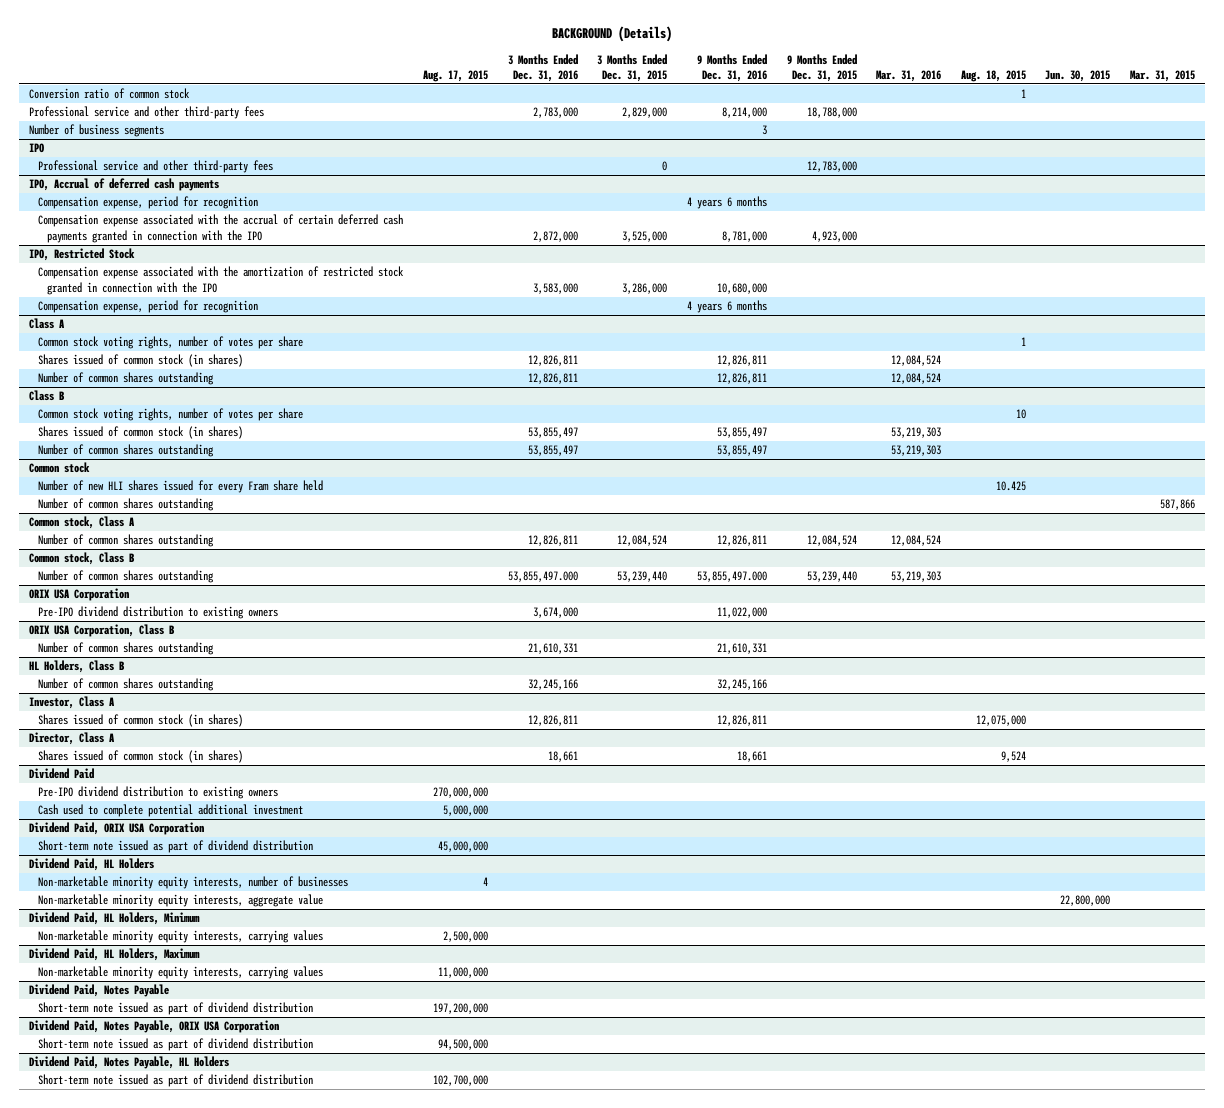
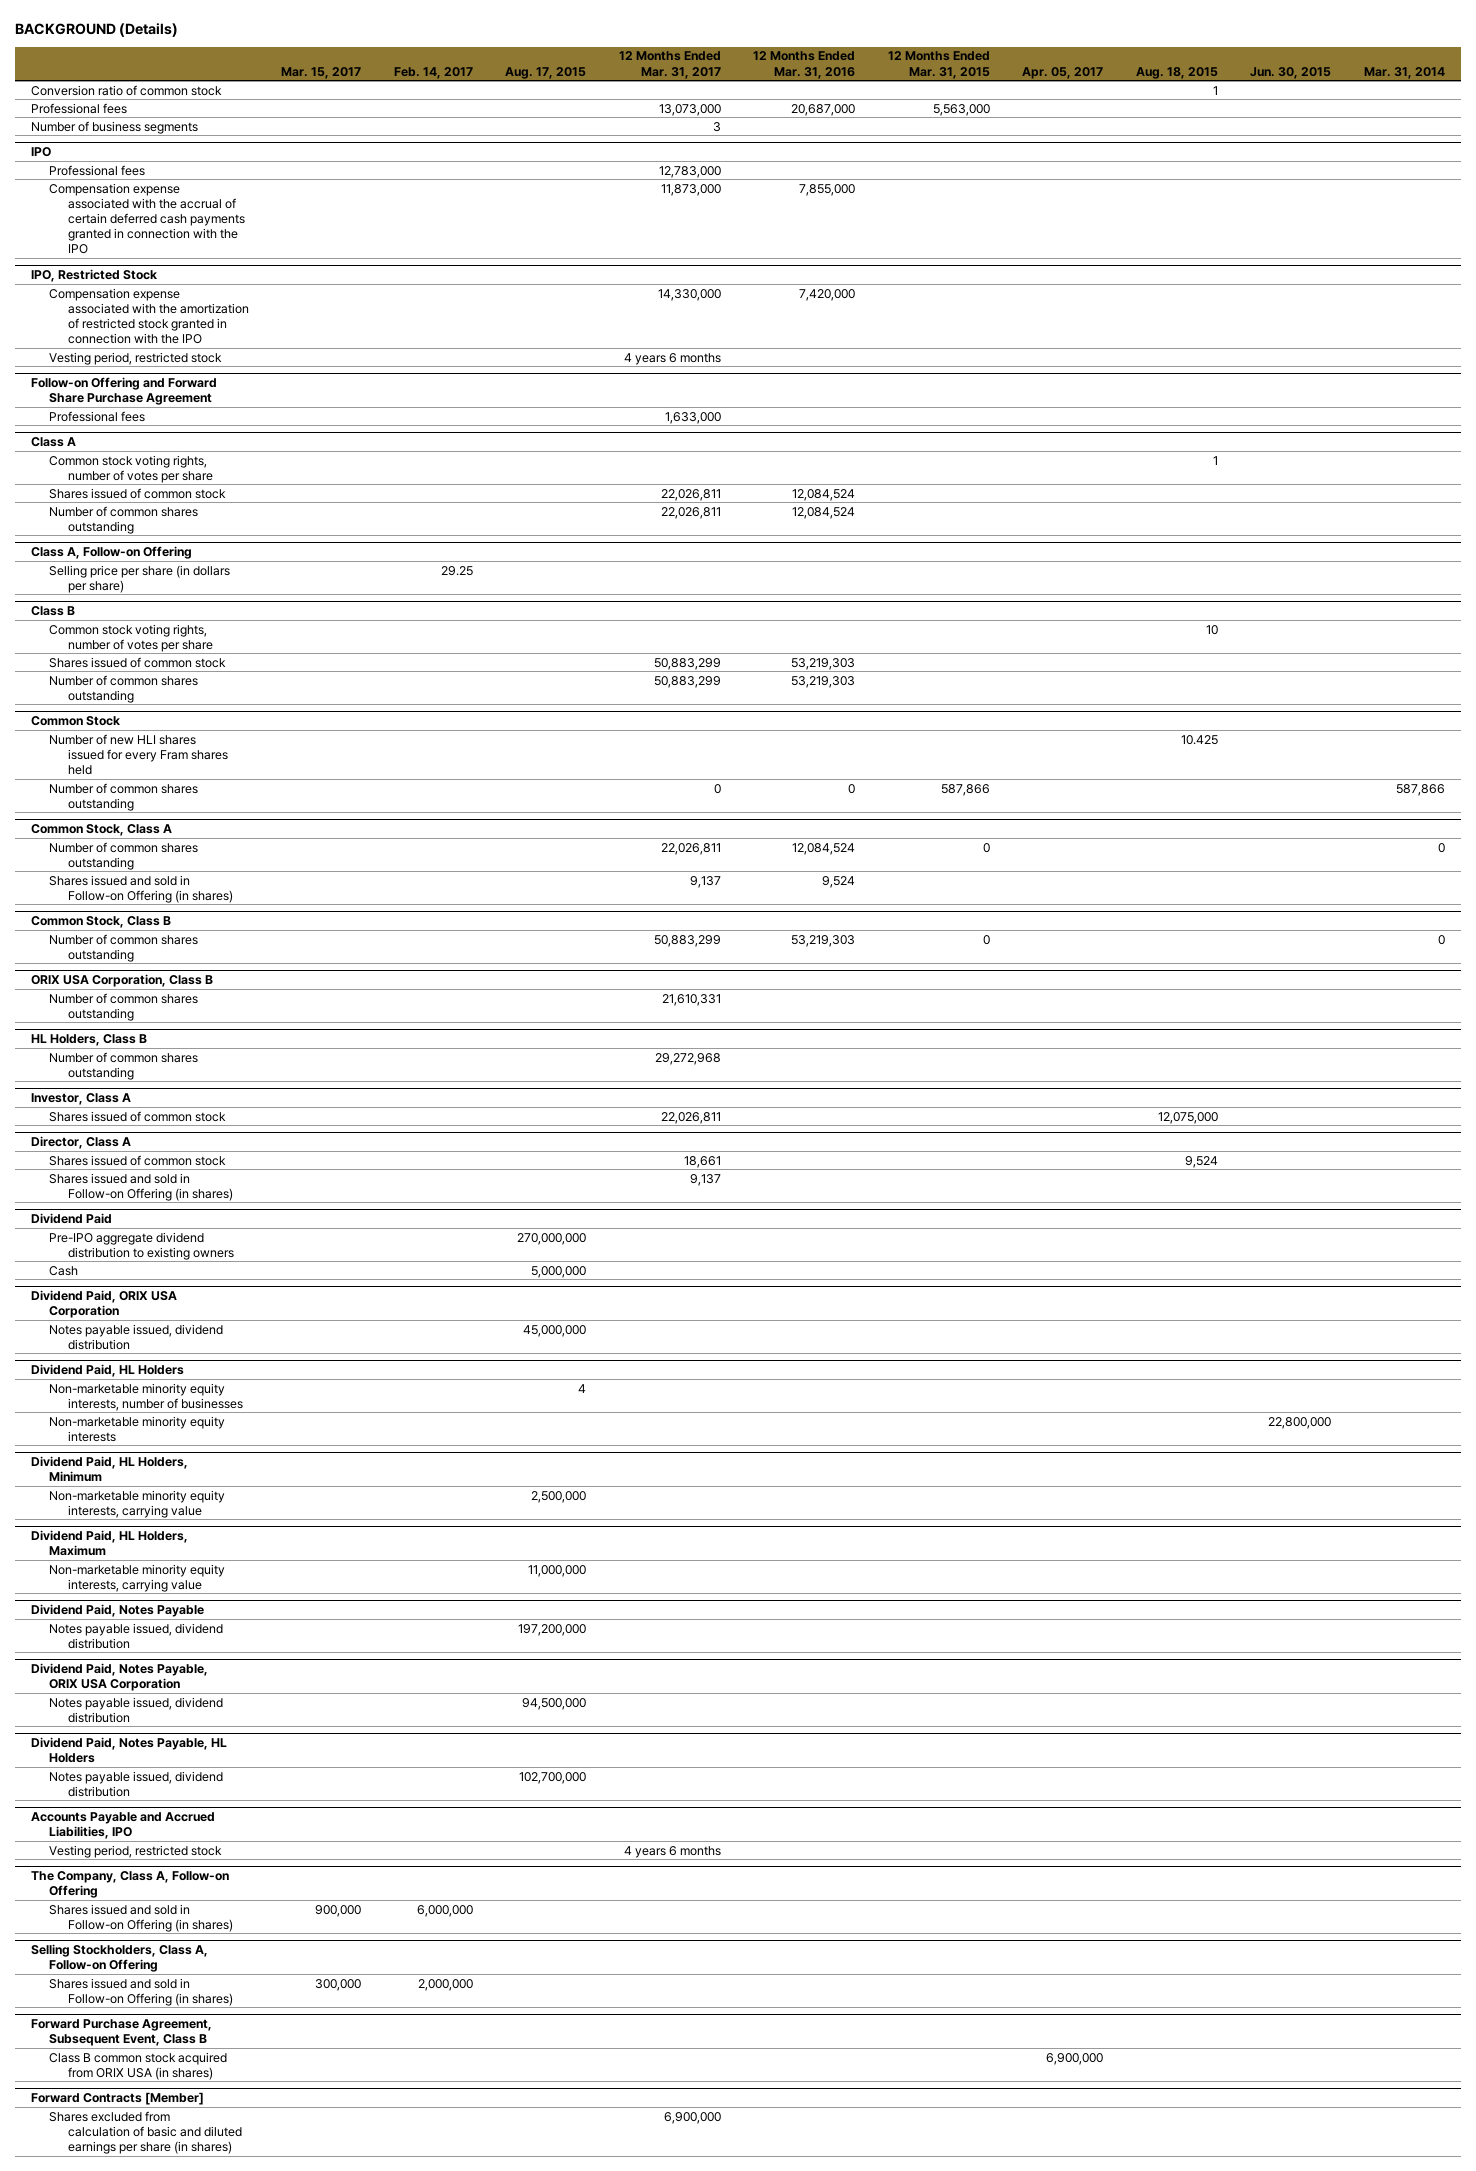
[507,53,578,82] 3 Months Ended Dec. 31, 2016 -> none
[597,53,668,82] 3 Months Ended Dec. 31, 2015 -> none
[696,53,767,82] 9 Months Ended Dec. 31, 2016 -> none
[786,53,857,82] 9 Months Ended Dec. 31, 2015 -> none
[876,69,942,82] Mar. 31, 2016 -> none
[1130,69,1196,82] Mar. 31, 2015 -> none
none -> [281,66,362,79] Mar. 15, 2017
none -> [393,66,473,79] Feb. 14, 2017
none -> [618,51,721,79] 12 Months Ended Mar. 31, 2017
none -> [753,51,856,79] 12 Months Ended Mar. 31, 2016
none -> [887,51,990,79] 12 Months Ended Mar. 31, 2015
none -> [1022,66,1104,79] Apr. 05, 2017
none -> [1364,66,1446,79] Mar. 31, 2014
[29,106,265,120] Professional service and other third-party fees -> [30,102,127,114] Professional fees
[29,178,220,192] IPO, Accrual of deferred cash payments -> none
[38,196,259,210] Compensation expense, period for recognition -> none
[38,214,404,243] Compensation expense associated with the accrual of certain deferred cash payments granted in connection with the IPO -> none
[38,160,274,174] Professional service and other third-party fees -> [49,164,146,176] Professional fees
none -> [49,182,245,255] Compensation expense associated with the accrual of certain deferred cash payments granted in connection with the IPO
[38,300,259,314] Compensation expense, period for recognition -> [49,351,223,365] Vesting period, restricted stock
none -> [30,377,217,406] Follow-on Offering and Forward Share Purchase Agreement
none -> [49,410,146,422] Professional fees
[38,354,244,368] Shares issued of common stock (in shares) -> [49,487,227,499] Shares issued of common stock
none -> [30,546,192,560] Class A, Follow-on Offering
none -> [49,564,231,593] Selling price per share (in dollars per share)
[38,426,244,440] Shares issued of common stock (in shares) -> [49,656,227,668] Shares issued of common stock
[29,462,91,474] Common stock -> [30,716,120,727] Common Stock
[38,480,324,494] Number of new HLI shares issued for every Fram share held -> [49,733,228,776] Number of new HLI shares issued for every Fram shares held
[29,516,136,530] Common stock, Class A -> [30,824,172,837] Common Stock, Class A
none -> [49,874,233,903] Shares issued and sold in Follow-on Offering (in shares)
[29,552,136,566] Common stock, Class B -> [30,916,171,929] Common Stock, Class B
[29,588,130,602] ORIX USA Corporation -> none
[38,606,279,620] Pre-IPO dividend distribution to existing owners -> none
[38,714,244,728] Shares issued of common stock (in shares) -> [49,1110,227,1122] Shares issued of common stock
[38,750,244,764] Shares issued of common stock (in shares) -> [49,1154,227,1166] Shares issued of common stock
none -> [49,1172,233,1201] Shares issued and sold in Follow-on Offering (in shares)
[38,786,279,800] Pre-IPO dividend distribution to existing owners -> [49,1231,234,1260] Pre-IPO aggregate dividend distribution to existing owners
[38,804,304,818] Cash used to complete potential additional investment -> [49,1265,79,1276] Cash
[38,840,314,854] Short-term note issued as part of dividend distribution -> [49,1323,224,1350] Notes payable issued, dividend distribution
[38,894,324,908] Non-marketable minority equity interests, aggregate value -> [49,1415,226,1442] Non-marketable minority equity interests
[38,930,324,944] Non-marketable minority equity interests, carrying values -> [49,1489,226,1518] Non-marketable minority equity interests, carrying value
[38,966,324,980] Non-marketable minority equity interests, carrying values -> [49,1563,226,1592] Non-marketable minority equity interests, carrying value
[38,1002,314,1016] Short-term note issued as part of dividend distribution -> [49,1622,224,1649] Notes payable issued, dividend distribution
[38,1038,314,1052] Short-term note issued as part of dividend distribution -> [49,1696,224,1723] Notes payable issued, dividend distribution
[38,1074,314,1088] Short-term note issued as part of dividend distribution -> [49,1770,224,1797] Notes payable issued, dividend distribution
none -> [30,1812,215,1840] Accounts Payable and Accrued Liabilities, IPO
none -> [49,1844,223,1858] Vesting period, restricted stock
none -> [30,1871,229,1899] The Company, Class A, Follow-on Offering
none -> [49,1903,233,1932] Shares issued and sold in Follow-on Offering (in shares)
none -> [30,1944,208,1973] Selling Stockholders, Class A, Follow-on Offering
none -> [49,1977,233,2006] Shares issued and sold in Follow-on Offering (in shares)
none -> [30,2019,212,2047] Forward Purchase Agreement, Subsequent Event, Class B
none -> [49,2051,228,2080] Class B common stock acquired from ORIX USA (in shares)
none -> [30,2092,204,2106] Forward Contracts [Member]
none -> [49,2110,242,2155] Shares excluded from calculation of basic and diluted earnings per share (in shares)

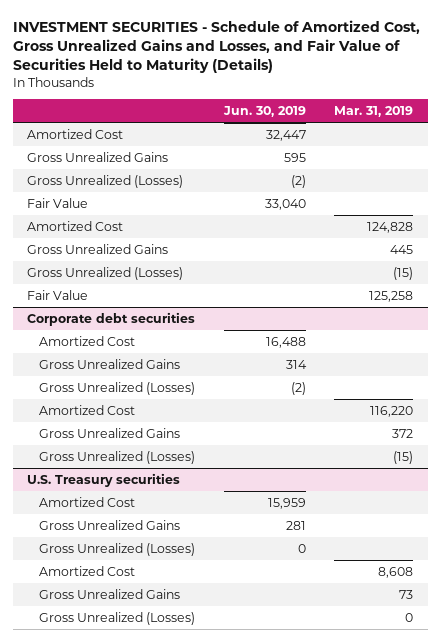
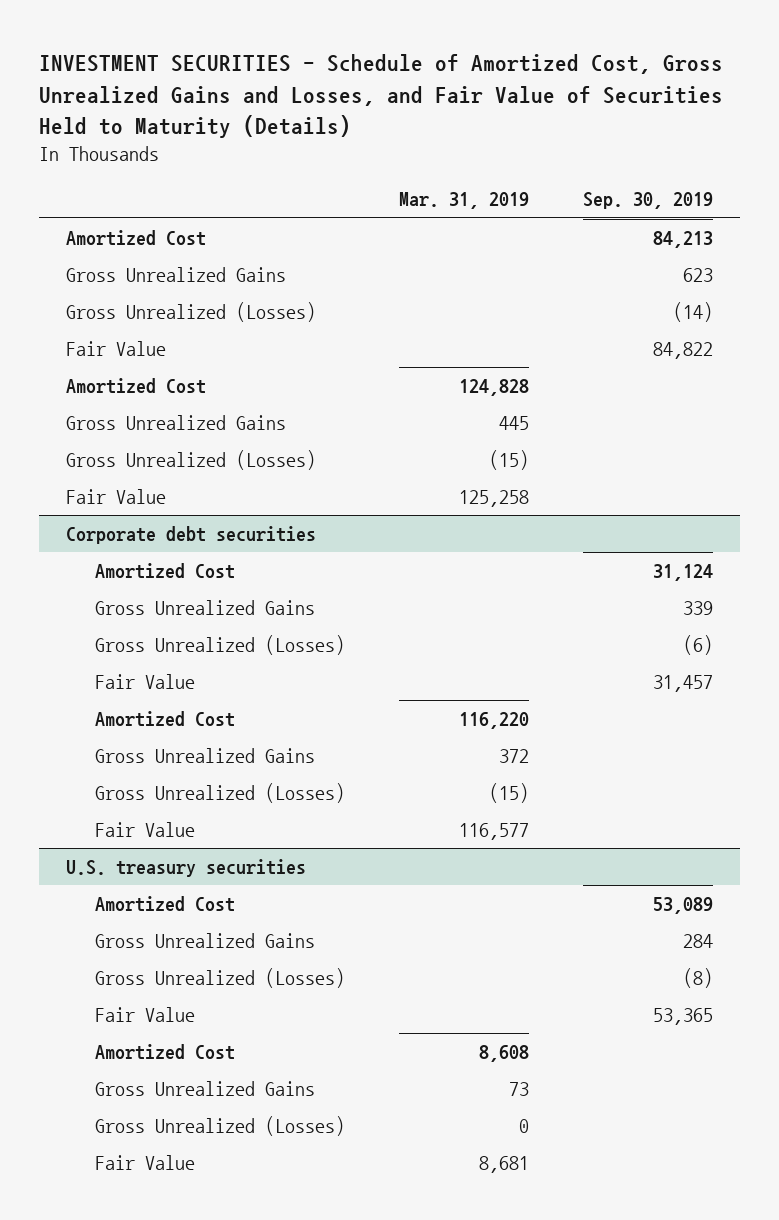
[222,106,306,118] Jun. 30, 2019 -> none
none -> [583,192,714,210] Sep. 30, 2019
none -> [95,674,196,690] Fair Value
none -> [95,822,196,838] Fair Value
[27,472,181,487] U.S. Treasury securities -> [65,859,306,878] U.S. treasury securities
none -> [95,1007,196,1023] Fair Value
none -> [95,1155,196,1171] Fair Value

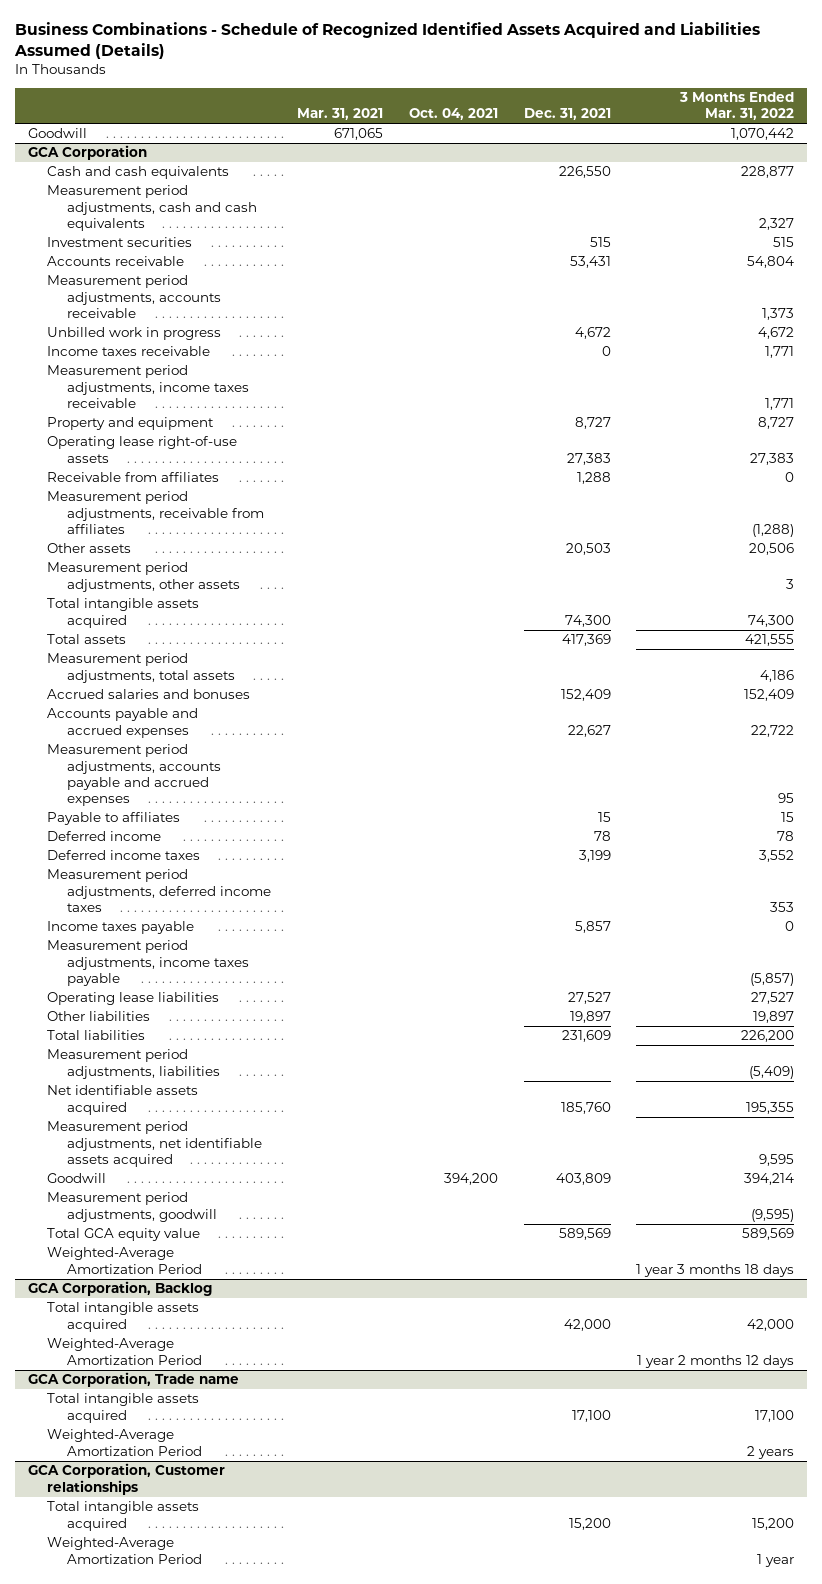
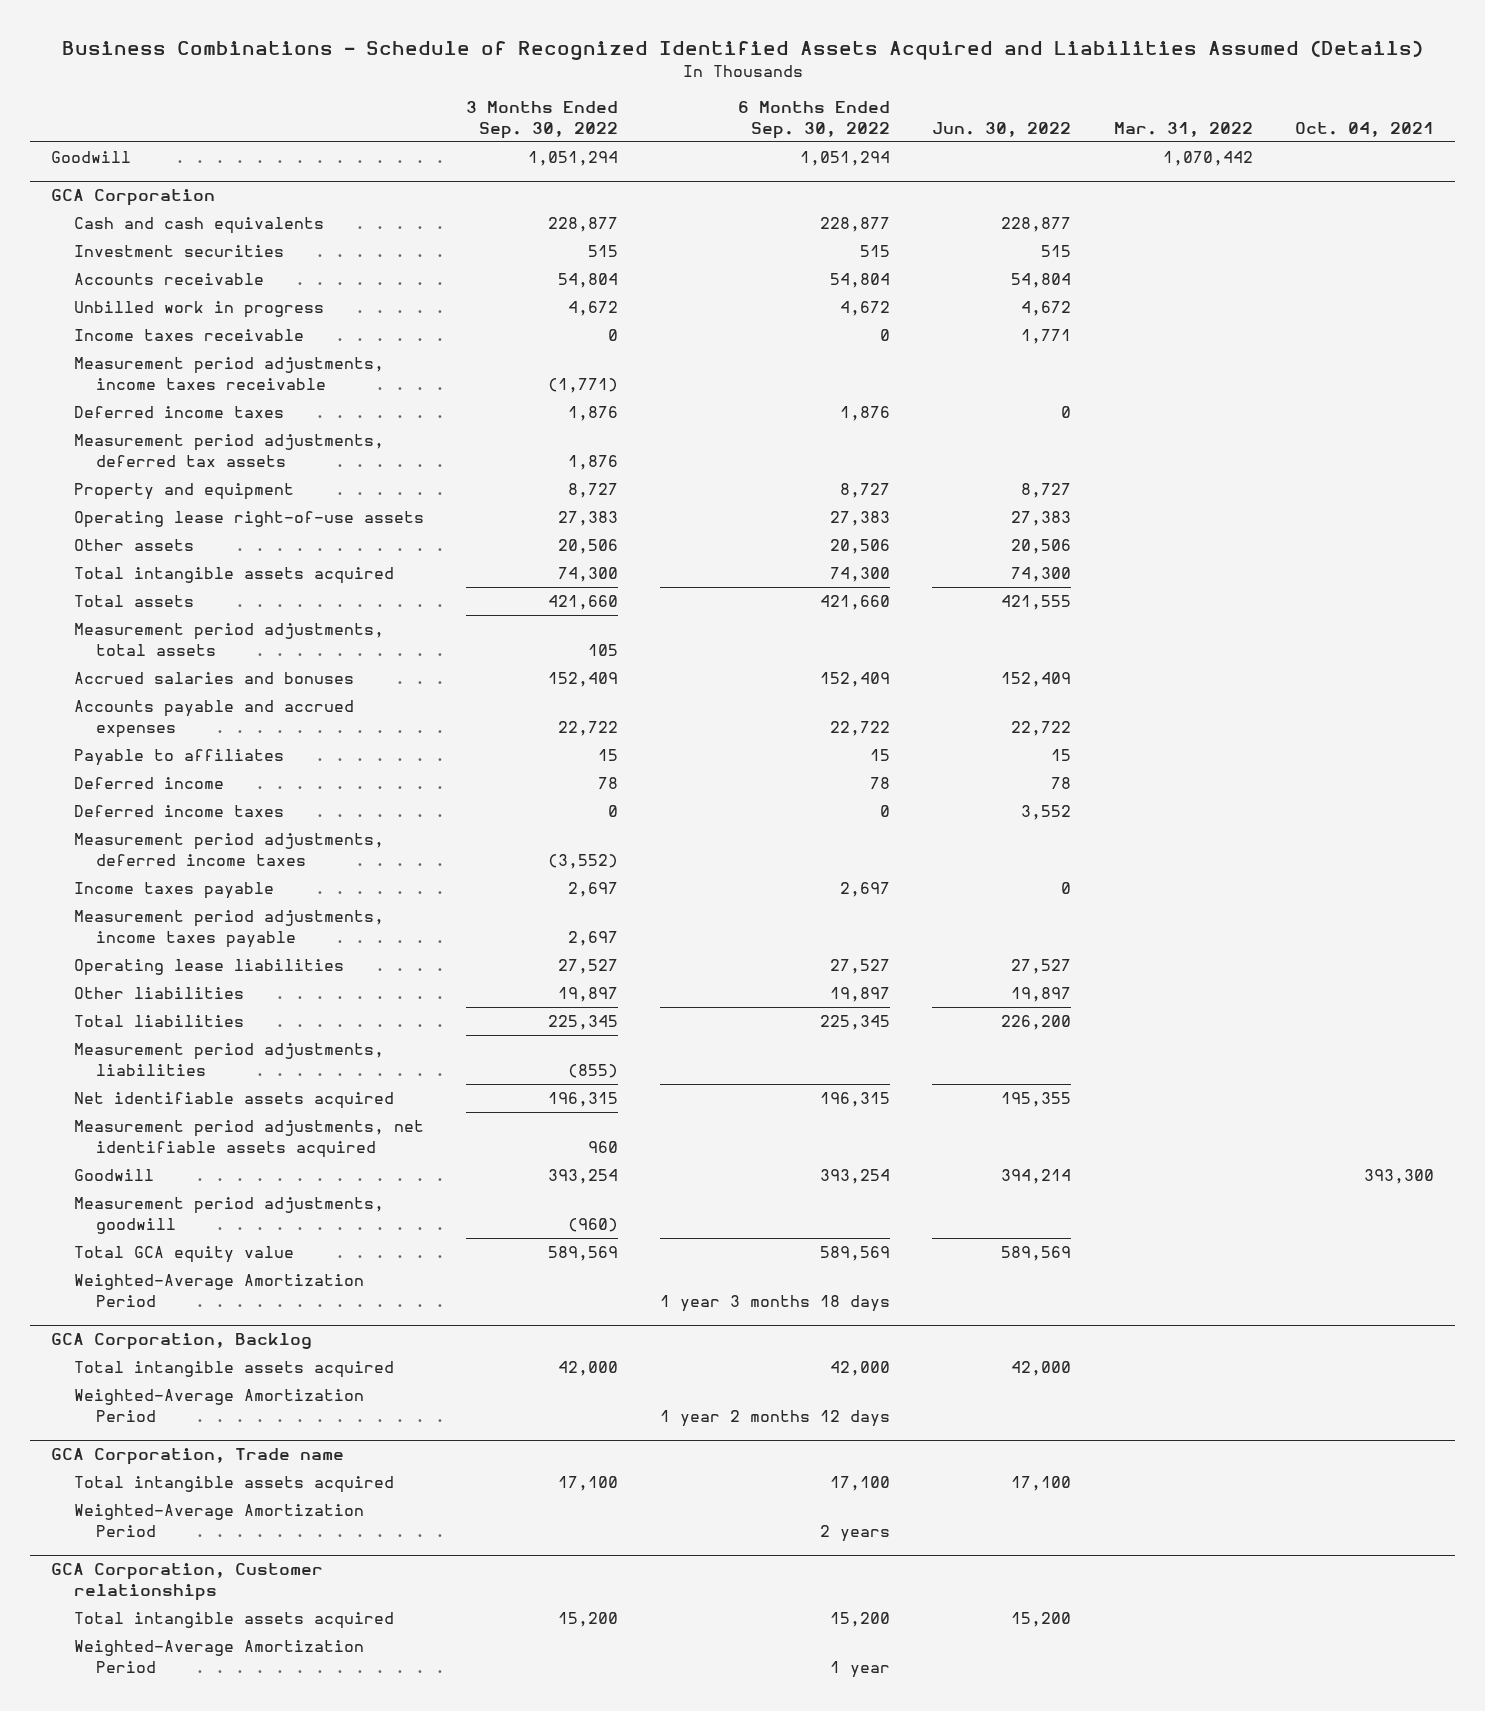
[297,108,384,121] Mar. 31, 2021 -> none
[523,108,611,121] Dec. 31, 2021 -> none
[679,92,795,121] 3 Months Ended Mar. 31, 2022 -> none
none -> [466,101,619,140] 3 Months Ended Sep. 30, 2022
none -> [738,101,891,140] 6 Months Ended Sep. 30, 2022
none -> [932,122,1072,138] Jun. 30, 2022
none -> [1113,122,1253,138] Mar. 31, 2022
[47,185,258,231] Measurement period adjustments, cash and cash equivalents -> none
[47,275,222,318] Measurement period adjustments, accounts receivable -> none
none -> [73,405,284,418] Deferred income taxes
none -> [73,433,384,467] Measurement period adjustments, deferred tax assets
[47,472,220,483] Receivable from affiliates -> none
[47,491,265,534] Measurement period adjustments, receivable from affiliates -> none
[47,562,241,592] Measurement period adjustments, other assets -> none
[47,744,222,806] Measurement period adjustments, accounts payable and accrued expenses -> none
[443,1173,498,1186] 394,200 -> [1363,1168,1434,1184] 393,300

